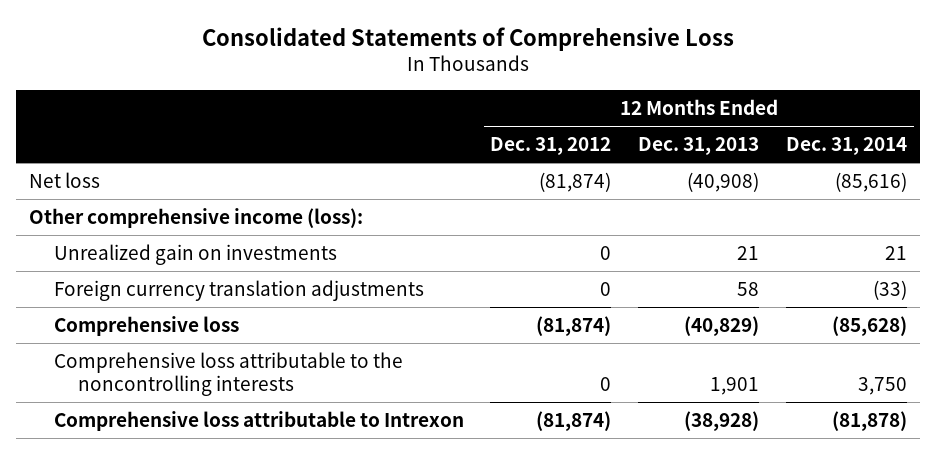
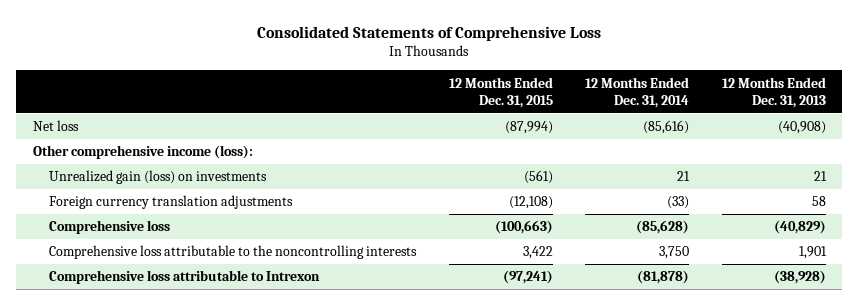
[490,137,612,156] Dec. 31, 2012 -> none
none -> [448,76,553,108] 12 Months Ended Dec. 31, 2015
[53,243,337,265] Unrealized gain on investments -> [49,170,268,185] Unrealized gain (loss) on investments

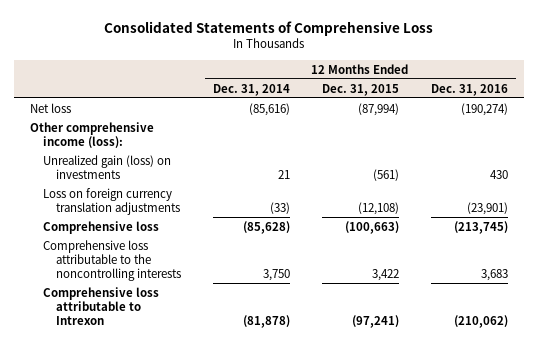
[721,76,826,108] 12 Months Ended Dec. 31, 2013 -> none
none -> [430,83,508,96] Dec. 31, 2016
[49,195,294,210] Foreign currency translation adjustments -> [43,187,180,215] Loss on foreign currency translation adjustments

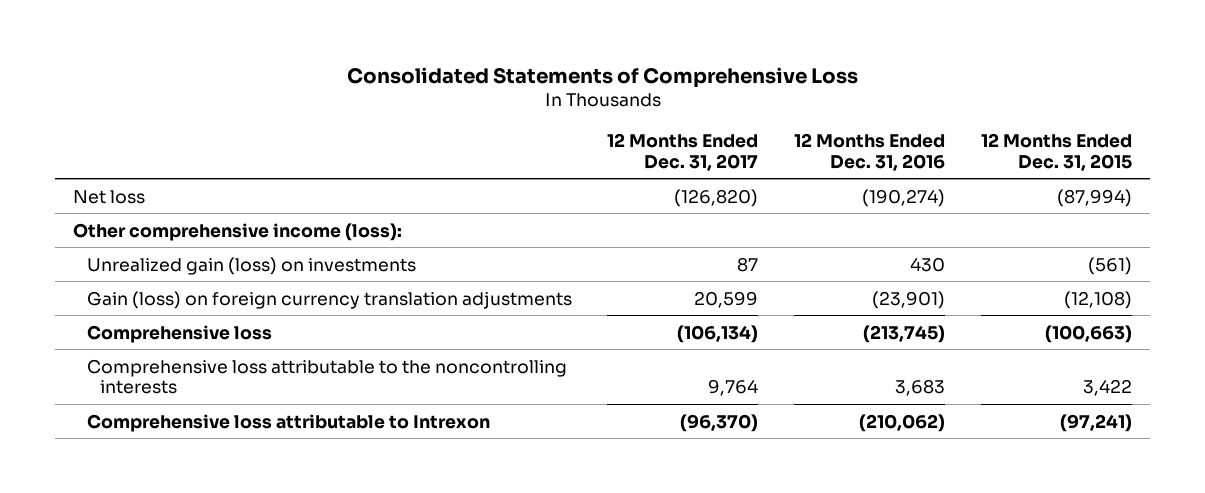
[212,83,290,96] Dec. 31, 2014 -> none
none -> [607,133,759,171] 12 Months Ended Dec. 31, 2017
[43,187,180,215] Loss on foreign currency translation adjustments -> [86,290,572,309] Gain (loss) on foreign currency translation adjustments

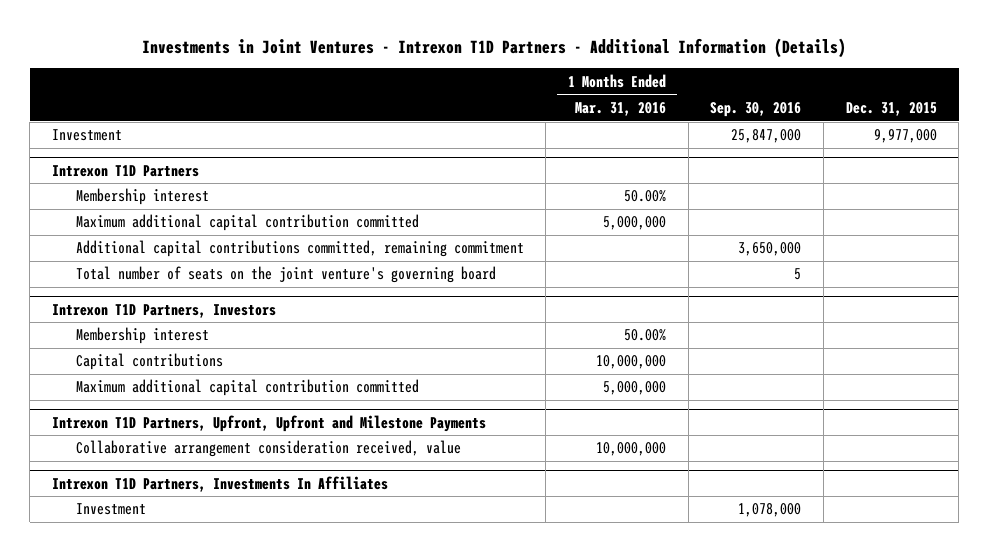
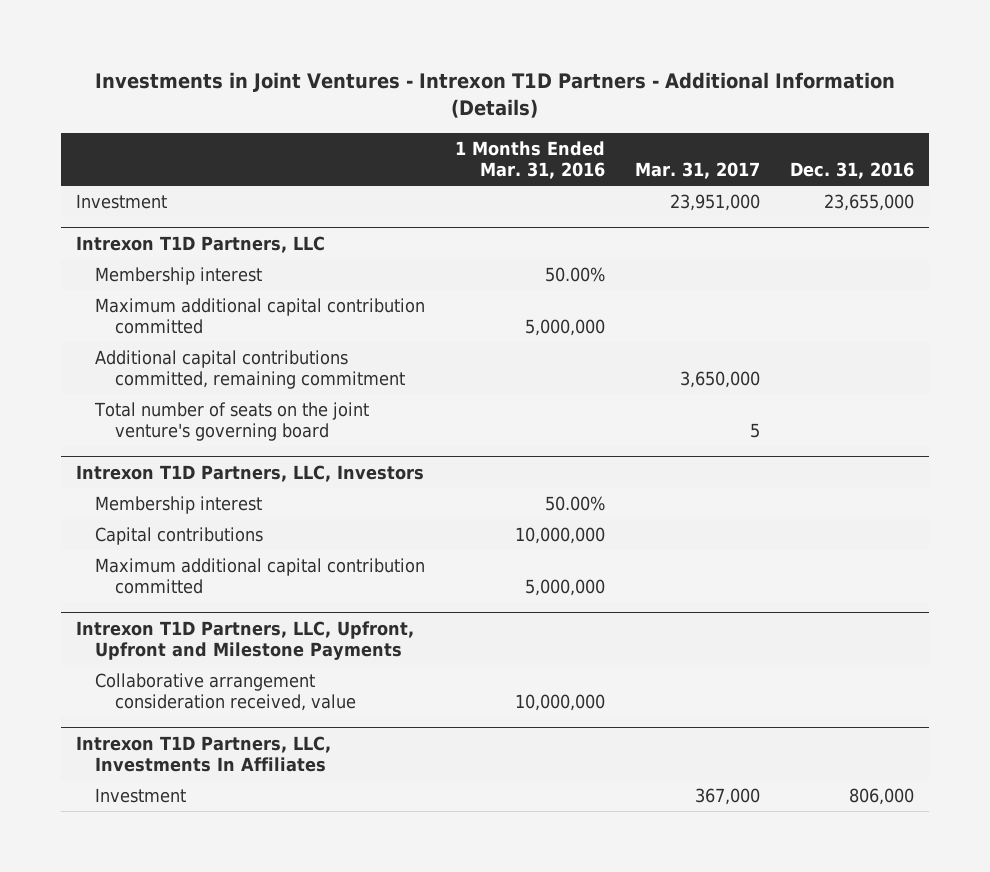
[710,102,802,118] Sep. 30, 2016 -> none
[845,102,937,117] Dec. 31, 2015 -> none
none -> [635,161,761,179] Mar. 31, 2017
none -> [790,161,915,179] Dec. 31, 2016
[51,164,199,177] Intrexon T1D Partners -> [75,235,325,253] Intrexon T1D Partners, LLC
[51,303,276,318] Intrexon T1D Partners, Investors -> [75,464,424,482] Intrexon T1D Partners, LLC, Investors
[51,414,486,432] Intrexon T1D Partners, Upfront, Upfront and Milestone Payments -> [75,620,414,661] Intrexon T1D Partners, LLC, Upfront, Upfront and Milestone Payments
[51,475,388,492] Intrexon T1D Partners, Investments In Affiliates -> [75,735,331,773] Intrexon T1D Partners, LLC, Investments In Affiliates

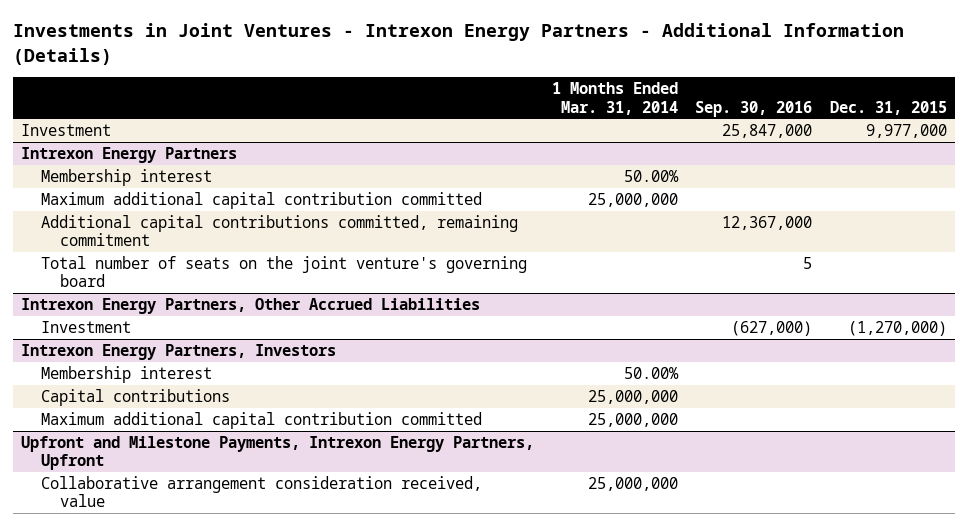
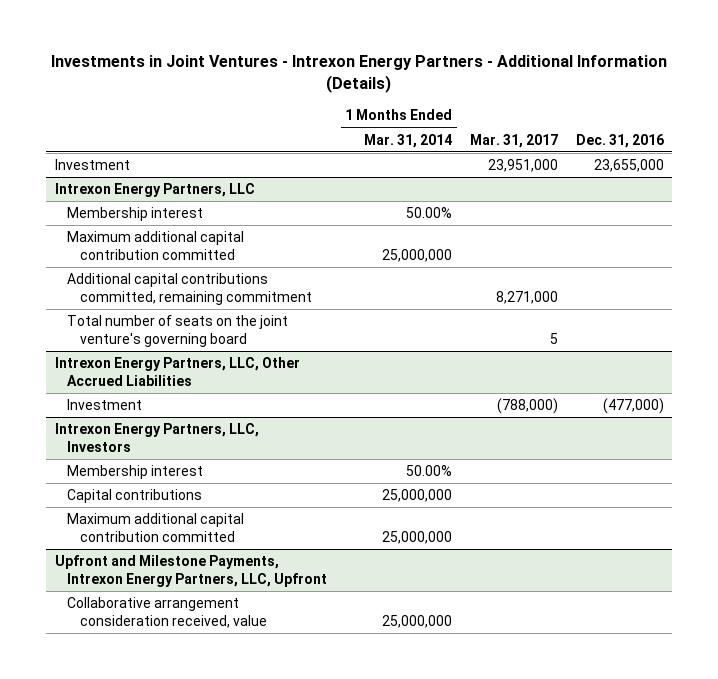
[695,100,813,117] Sep. 30, 2016 -> none
[829,100,947,115] Dec. 31, 2015 -> none
none -> [469,133,558,148] Mar. 31, 2017
none -> [575,133,664,148] Dec. 31, 2016
[21,147,238,164] Intrexon Energy Partners -> [54,183,255,198] Intrexon Energy Partners, LLC
[21,298,481,315] Intrexon Energy Partners, Other Accrued Liabilities -> [54,357,300,386] Intrexon Energy Partners, LLC, Other Accrued Liabilities
[21,344,337,361] Intrexon Energy Partners, Investors -> [54,423,259,452] Intrexon Energy Partners, LLC, Investors
[21,436,535,471] Upfront and Milestone Payments, Intrexon Energy Partners, Upfront -> [54,555,328,587] Upfront and Milestone Payments, Intrexon Energy Partners, LLC, Upfront

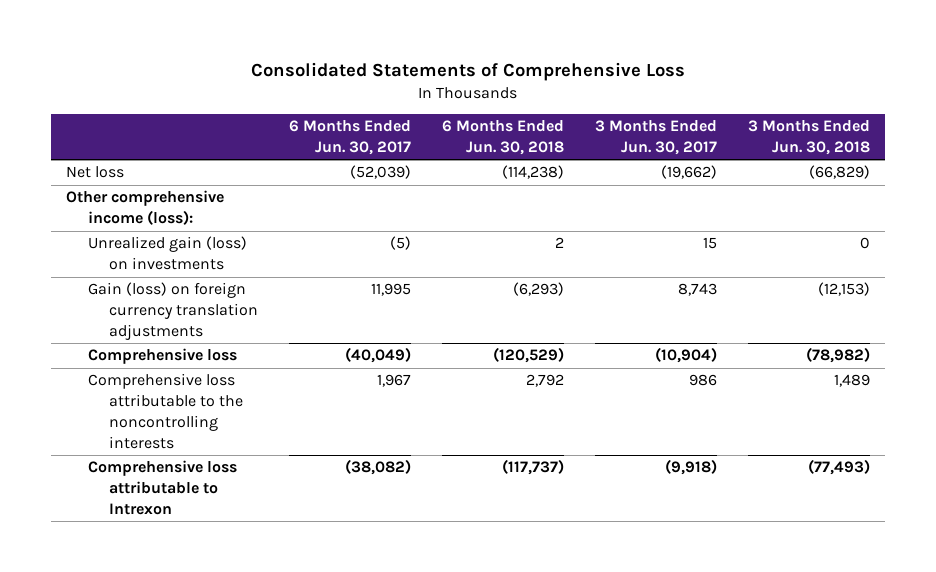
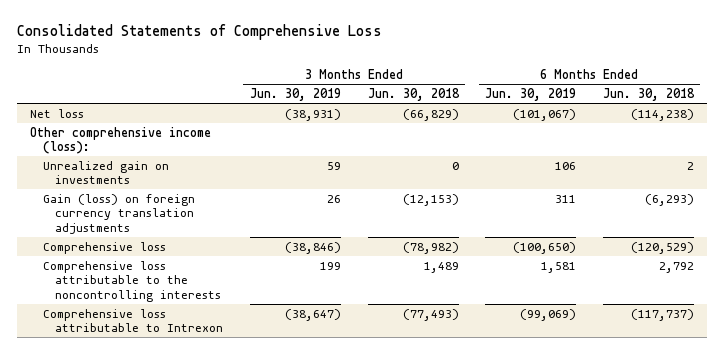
[288,120,411,156] 6 Months Ended Jun. 30, 2017 -> none
[594,120,717,156] 3 Months Ended Jun. 30, 2017 -> none
none -> [249,88,341,102] Jun. 30, 2019
none -> [485,88,577,102] Jun. 30, 2019
[87,236,247,271] Unrealized gain (loss) on investments -> [42,160,169,185] Unrealized gain on investments

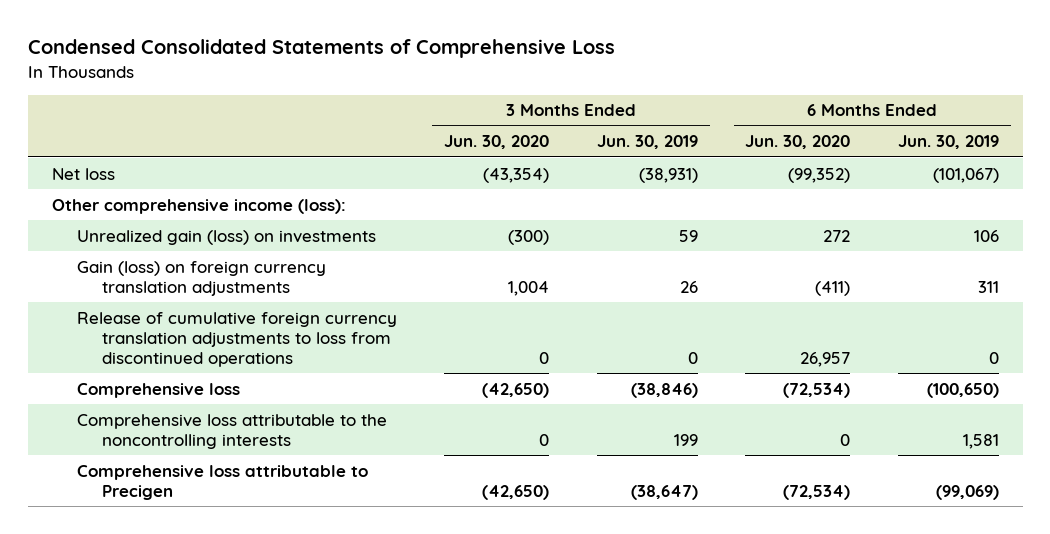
[17,24,383,41] Consolidated Statements of Comprehensive Loss -> [27,39,615,59] Condensed Consolidated Statements of Comprehensive Loss
[367,88,460,102] Jun. 30, 2018 -> none
[602,88,695,102] Jun. 30, 2018 -> none
none -> [444,135,550,150] Jun. 30, 2020
none -> [745,135,851,150] Jun. 30, 2020
[42,160,169,185] Unrealized gain on investments -> [76,229,376,245] Unrealized gain (loss) on investments
none -> [76,311,397,367] Release of cumulative foreign currency translation adjustments to loss from discontinued operations
[42,308,224,333] Comprehensive loss attributable to Intrexon -> [76,464,368,500] Comprehensive loss attributable to Precigen

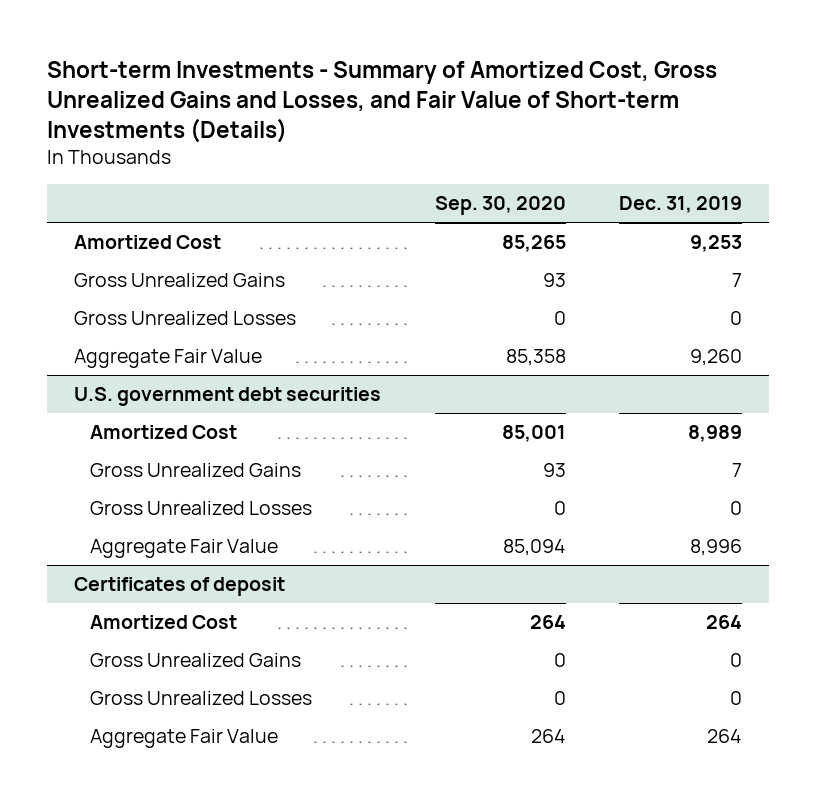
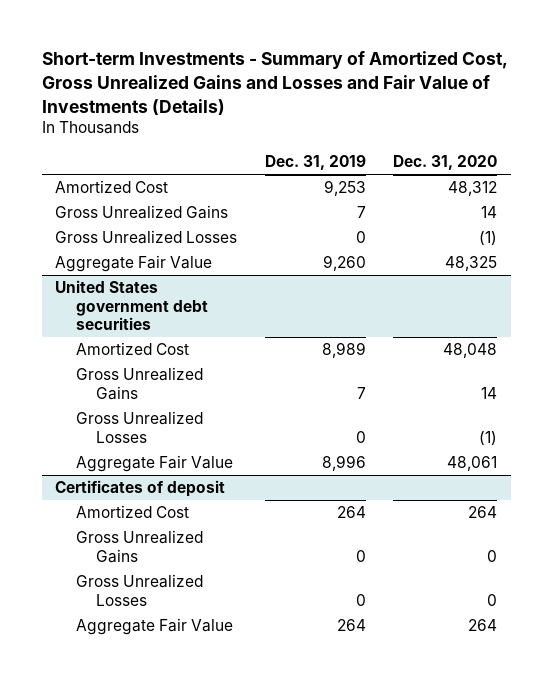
[47,60,718,144] Short-term Investments - Summary of Amortized Cost, Gross Unrealized Gains and Losses, and Fair Value of Short-term Investments (Details) -> [41,51,508,115] Short-term Investments - Summary of Amortized Cost, Gross Unrealized Gains and Losses and Fair Value of Investments (Details)
[434,196,566,216] Sep. 30, 2020 -> none
none -> [393,154,498,170] Dec. 31, 2020
[74,387,382,407] U.S. government debt securities -> [55,280,208,331] United States government debt securities

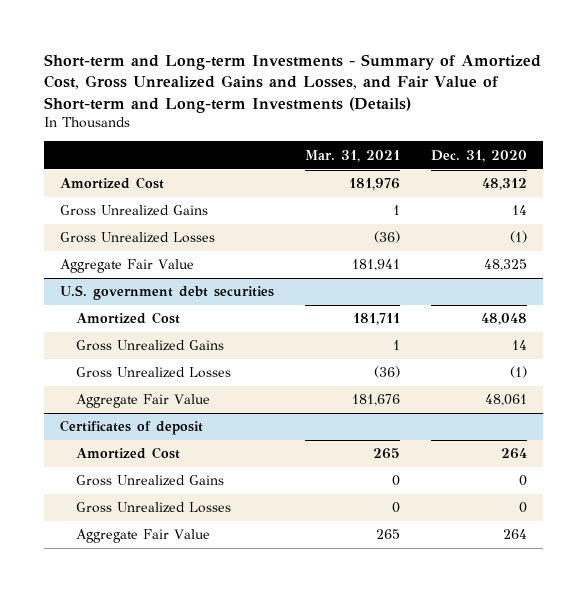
[41,51,508,115] Short-term Investments - Summary of Amortized Cost, Gross Unrealized Gains and Losses and Fair Value of Investments (Details) -> [43,53,541,113] Short-term and Long-term Investments - Summary of Amortized Cost, Gross Unrealized Gains and Losses, and Fair Value of Short-term and Long-term Investments (Details)
[264,154,366,170] Dec. 31, 2019 -> none
none -> [305,149,401,162] Mar. 31, 2021
[55,280,208,331] United States government debt securities -> [59,285,274,301] U.S. government debt securities

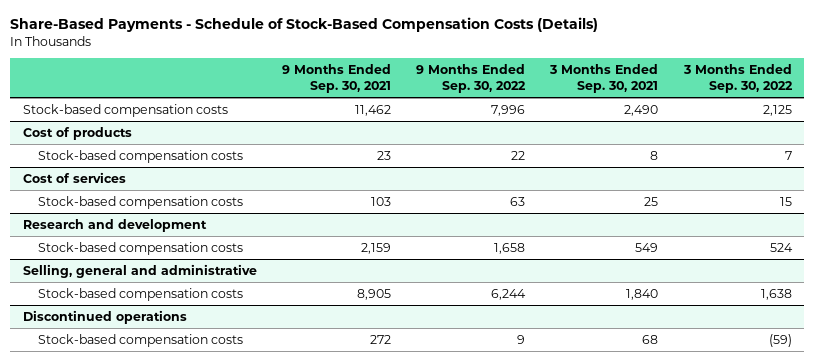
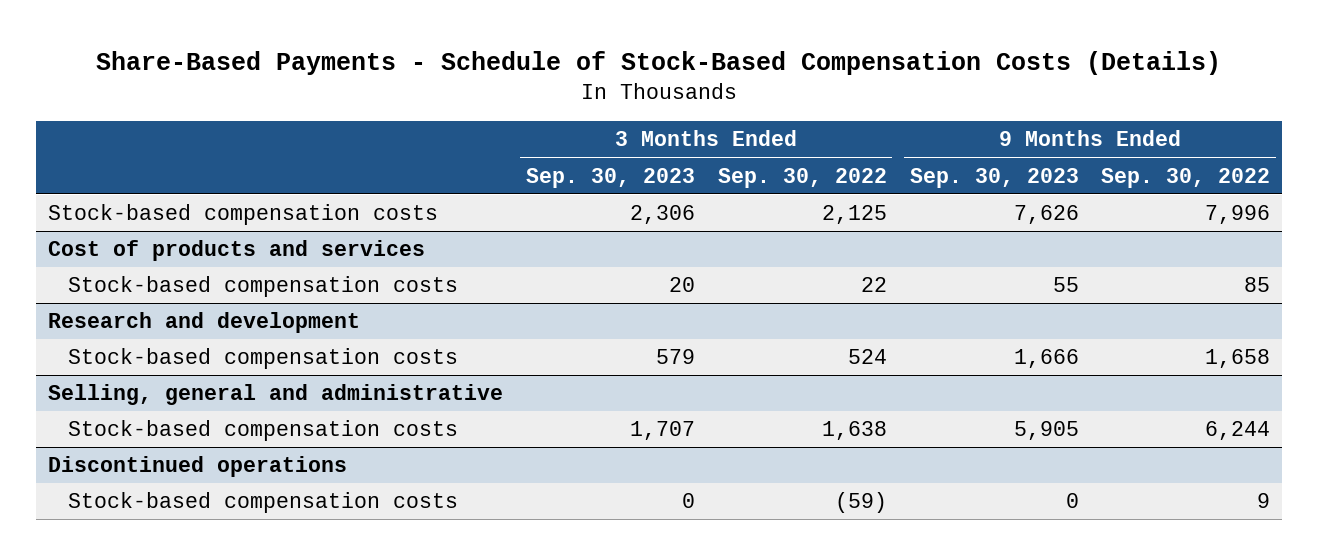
[281,63,391,94] 9 Months Ended Sep. 30, 2021 -> none
[549,63,659,94] 3 Months Ended Sep. 30, 2021 -> none
none -> [525,167,695,188] Sep. 30, 2023
none -> [909,167,1079,188] Sep. 30, 2023
[22,171,126,183] Cost of services -> none
[38,195,244,209] Stock-based compensation costs -> none
[22,126,132,140] Cost of products -> [47,240,425,262] Cost of products and services
[511,150,526,160] 22 -> [1244,277,1271,293] 85
[784,150,792,160] 7 -> [860,277,887,293] 22

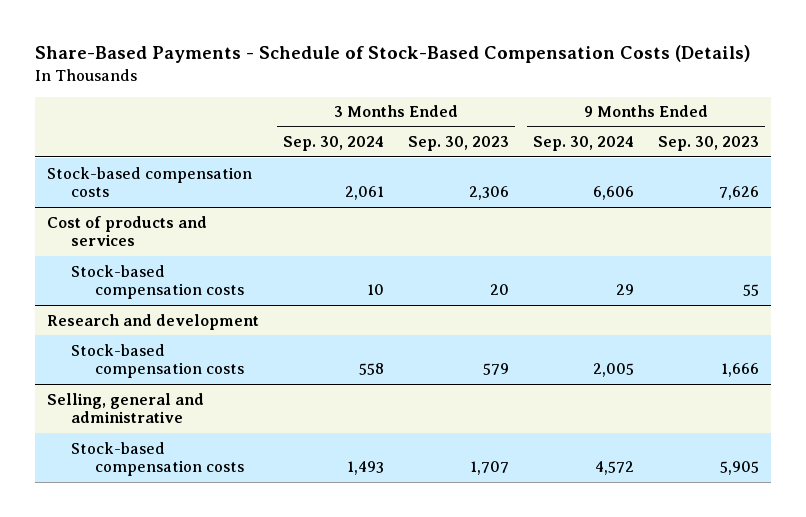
[717,167,887,188] Sep. 30, 2022 -> none
[1101,167,1271,188] Sep. 30, 2022 -> none
none -> [282,136,384,152] Sep. 30, 2024
none -> [533,136,635,152] Sep. 30, 2024
[47,456,347,478] Discontinued operations -> none
[67,492,458,514] Stock-based compensation costs -> none

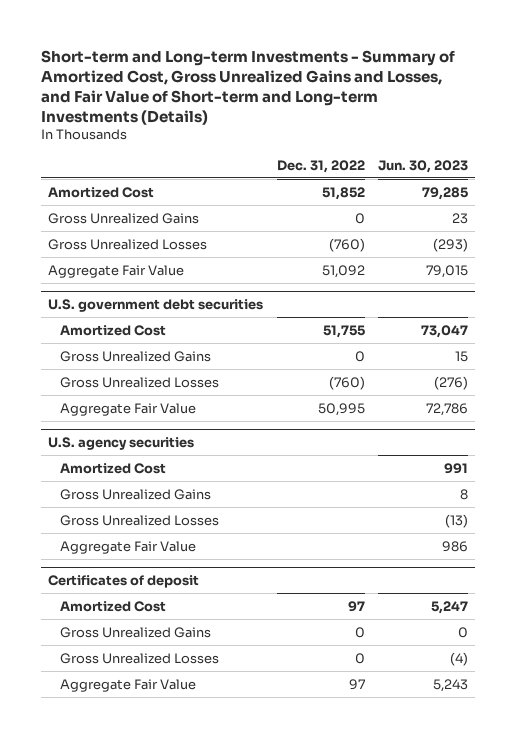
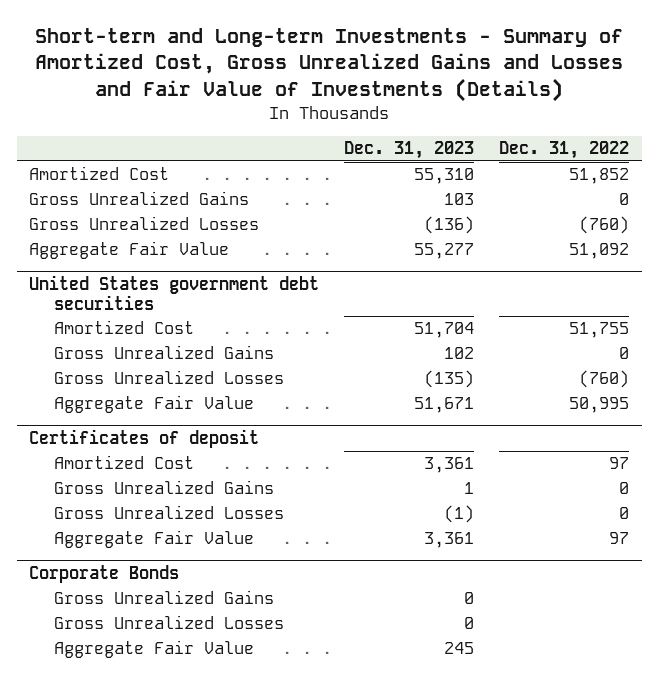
[41,49,456,125] Short-term and Long-term Investments - Summary of Amortized Cost, Gross Unrealized Gains and Losses, and Fair Value of Short-term and Long-term Investments (Details) -> [35,28,624,102] Short-term and Long-term Investments - Summary of Amortized Cost, Gross Unrealized Gains and Losses and Fair Value of Investments (Details)
[378,159,469,173] Jun. 30, 2023 -> none
none -> [344,141,475,160] Dec. 31, 2023
[48,298,264,312] U.S. government debt securities -> [29,275,320,310] United States government debt securities
[48,436,195,450] U.S. agency securities -> none
[60,462,167,474] Amortized Cost -> none
[60,488,212,500] Gross Unrealized Gains -> none
[60,514,220,526] Gross Unrealized Losses -> none
[60,540,197,554] Aggregate Fair Value -> none
none -> [29,565,180,584] Corporate Bonds
none -> [54,590,275,605] Gross Unrealized Gains
none -> [54,615,285,630] Gross Unrealized Losses
none -> [54,640,255,659] Aggregate Fair Value

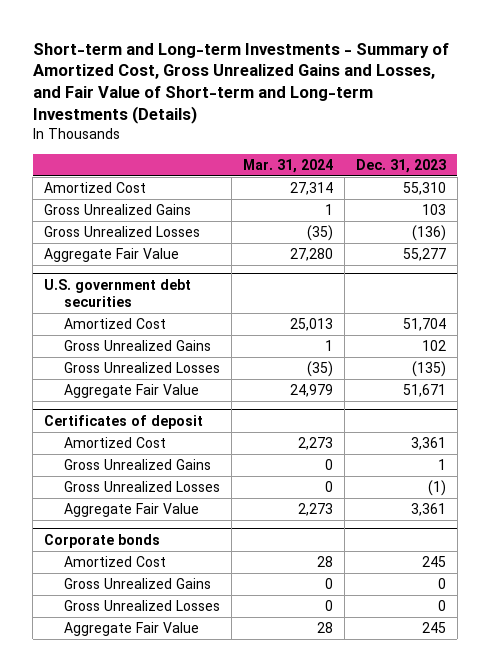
[35,28,624,102] Short-term and Long-term Investments - Summary of Amortized Cost, Gross Unrealized Gains and Losses and Fair Value of Investments (Details) -> [32,42,449,125] Short-term and Long-term Investments - Summary of Amortized Cost, Gross Unrealized Gains and Losses, and Fair Value of Short-term and Long-term Investments (Details)
[499,141,630,160] Dec. 31, 2022 -> none
none -> [242,158,333,173] Mar. 31, 2024
[29,275,320,310] United States government debt securities -> [44,278,192,308] U.S. government debt securities
[29,565,180,584] Corporate Bonds -> [44,533,161,548] Corporate bonds
none -> [63,556,166,568] Amortized Cost

